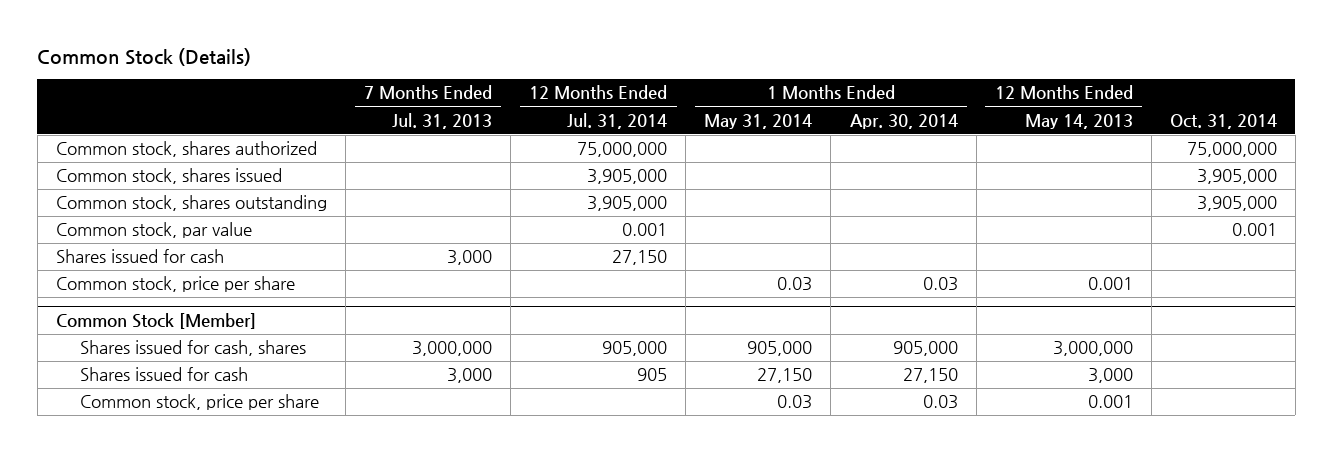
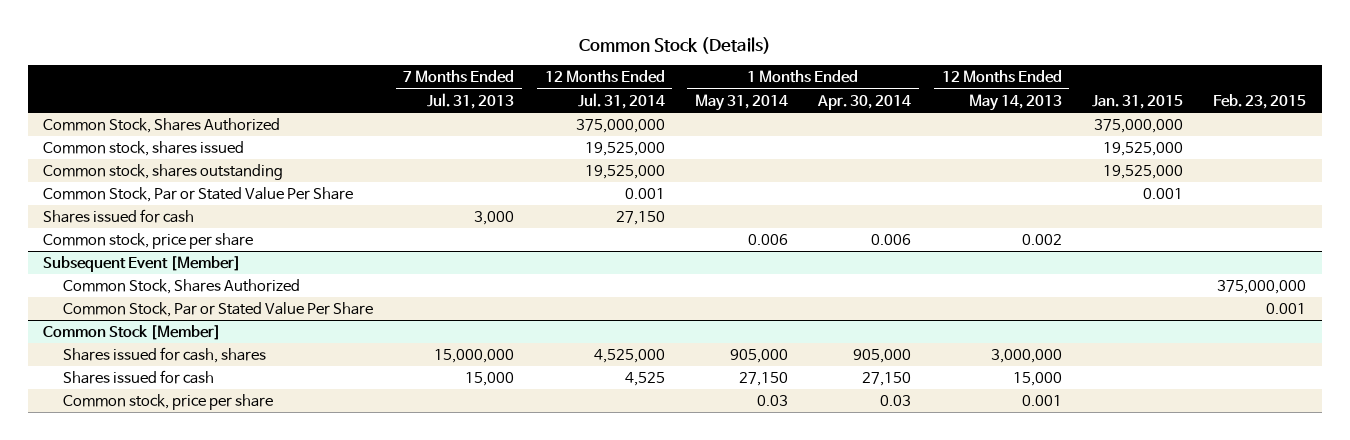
[1169,113,1277,129] Oct. 31, 2014 -> none
none -> [1092,94,1184,109] Jan. 31, 2015
none -> [1213,93,1307,109] Feb. 23, 2015
[55,141,317,158] Common stock, shares authorized -> [43,117,281,133] Common Stock, Shares Authorized
[577,142,668,158] 75,000,000 -> [575,118,665,133] 375,000,000
[587,169,668,185] 3,905,000 -> [584,141,665,156] 19,525,000
[587,196,668,212] 3,905,000 -> [584,164,665,179] 19,525,000
[55,222,252,239] Common stock, par value -> [43,186,354,202] Common Stock, Par or Stated Value Per Share
[777,277,813,292] 0.03 -> [748,233,789,245] 0.006
[922,277,958,292] 0.03 -> [871,233,912,245] 0.006
[1087,277,1133,291] 0.001 -> [1021,233,1062,245] 0.002
none -> [43,255,242,272] Subsequent Event [Member]
none -> [63,278,301,294] Common Stock, Shares Authorized
none -> [63,301,374,317] Common Stock, Par or Stated Value Per Share
[412,341,493,357] 3,000,000 -> [434,348,515,363] 15,000,000
[602,341,668,357] 905,000 -> [593,348,665,363] 4,525,000
[447,368,493,384] 3,000 -> [465,371,515,386] 15,000
[637,368,668,382] 905 -> [624,371,665,386] 4,525
[1087,368,1133,384] 3,000 -> [1012,371,1062,386] 15,000

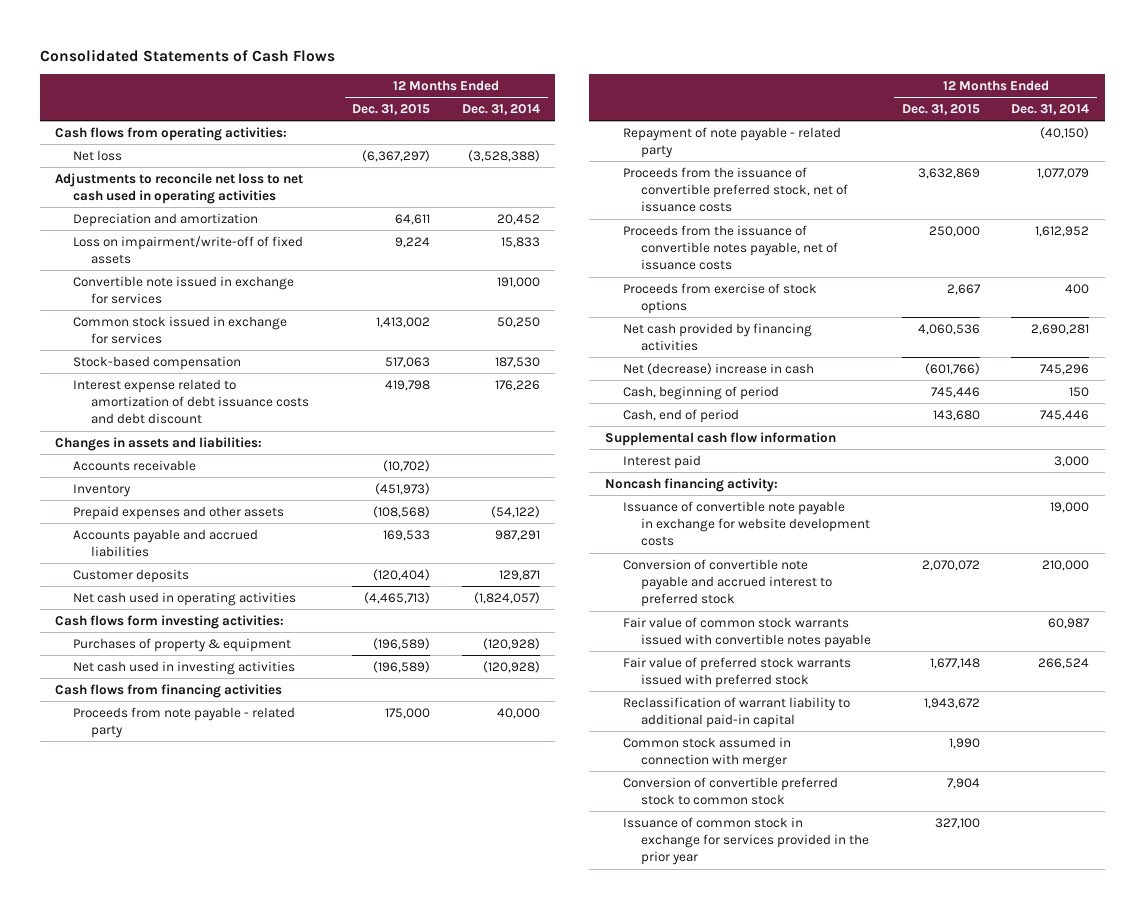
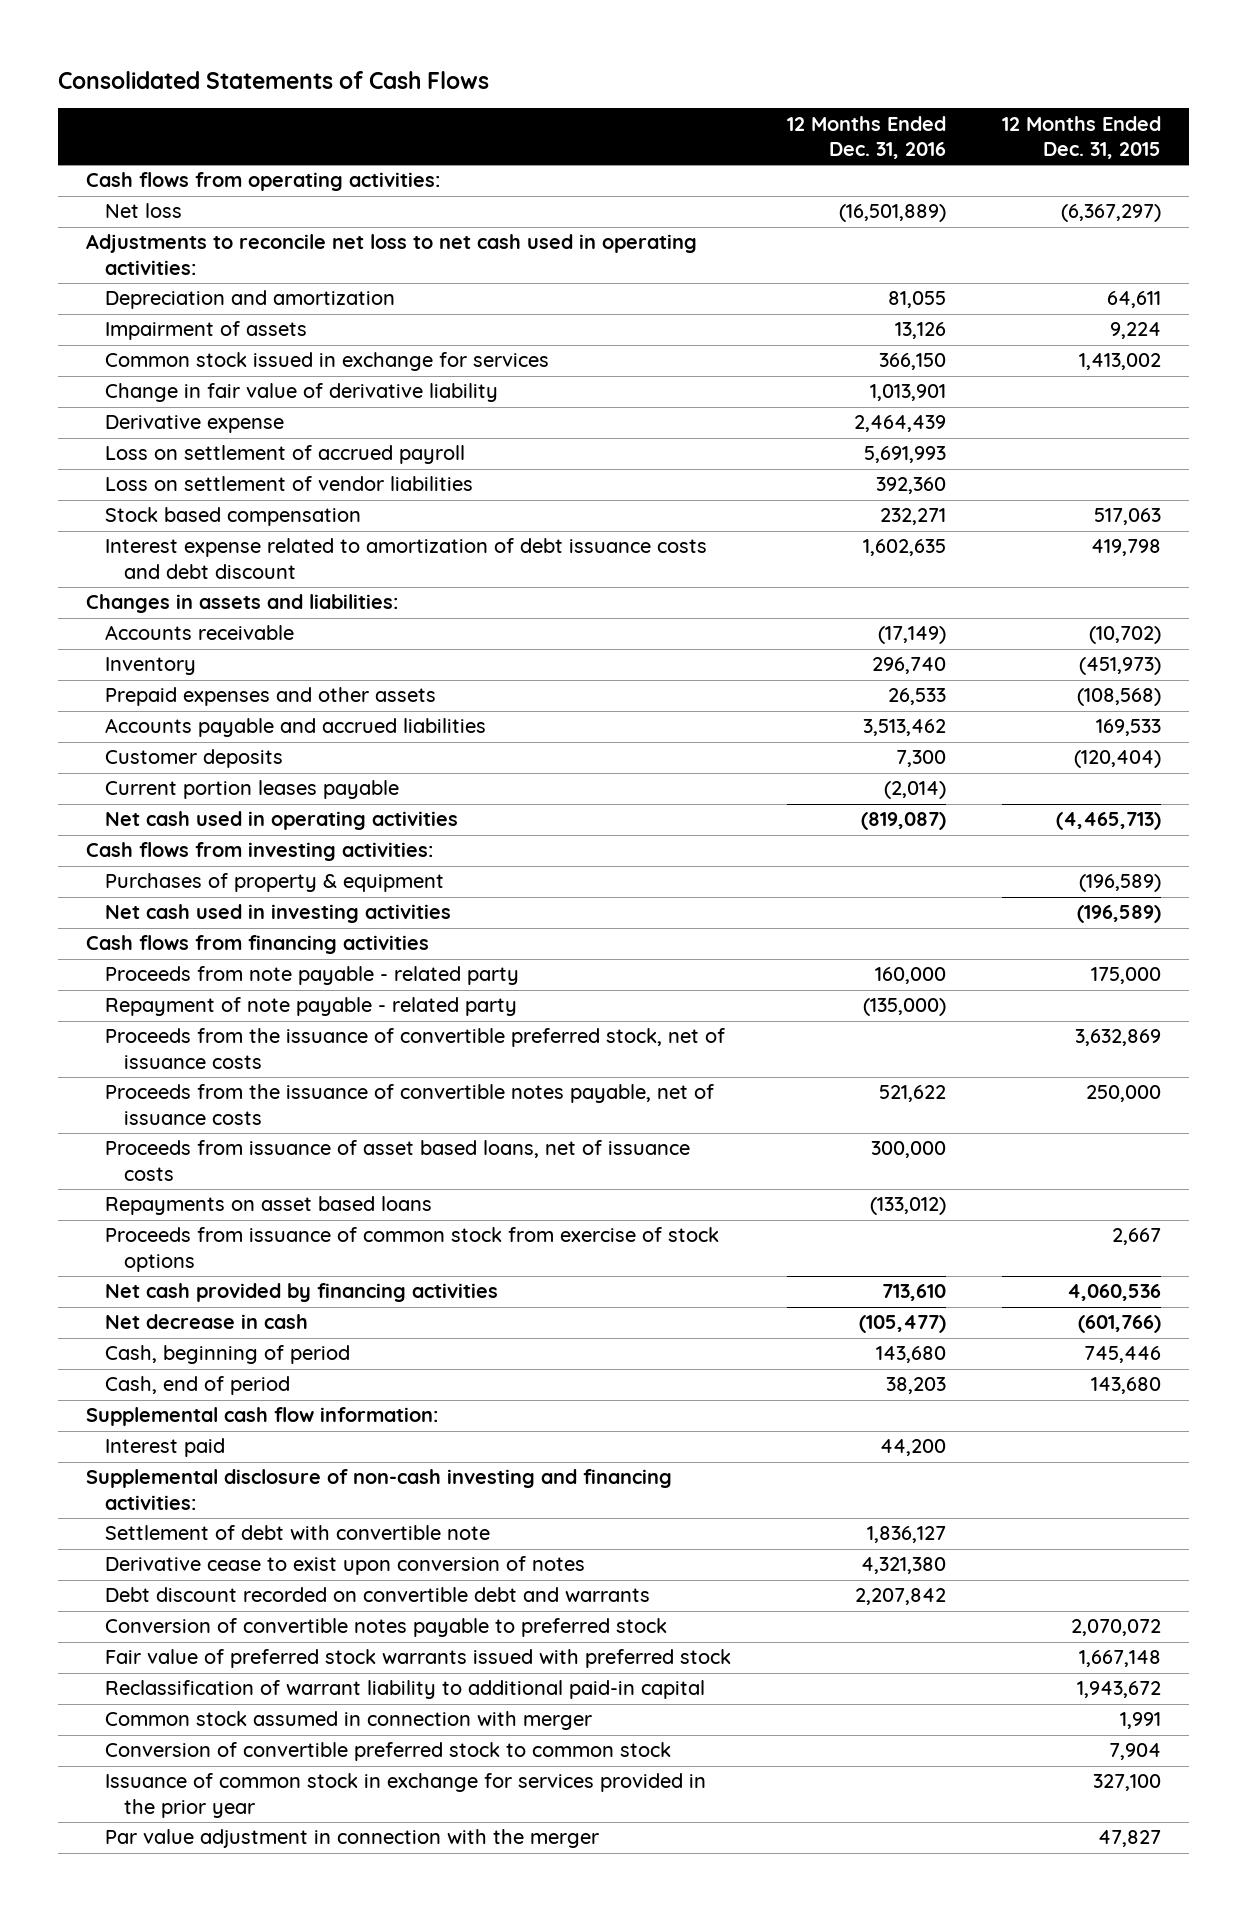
[461,103,540,115] Dec. 31, 2014 -> none
none -> [787,115,947,159] 12 Months Ended Dec. 31, 2016
[55,172,304,205] Adjustments to reconcile net loss to net cash used in operating activities -> [85,234,697,275] Adjustments to reconcile net loss to net cash used in operating activities:
[73,275,295,305] Convertible note issued in exchange for services -> none
[73,235,304,265] Loss on impairment/write-off of fixed assets -> [104,321,307,341] Impairment of assets
none -> [104,383,498,403] Change in fair value of derivative liability
none -> [104,415,284,434] Derivative expense
none -> [104,445,465,465] Loss on settlement of accrued payroll
none -> [104,476,473,492] Loss on settlement of vendor liabilities
[73,355,242,370] Stock-based compensation -> [104,507,361,527] Stock based compensation
none -> [104,780,399,800] Current portion leases payable
[55,614,285,629] Cash flows form investing activities: -> [85,842,433,862] Cash flows from investing activities:
none -> [104,1140,690,1181] Proceeds from issuance of asset based loans, net of issuance costs
none -> [104,1196,432,1216] Repayments on asset based loans
[622,282,817,315] Proceeds from exercise of stock options -> [104,1227,719,1272] Proceeds from issuance of common stock from exercise of stock options
[622,362,814,375] Net (decrease) increase in cash -> [104,1314,308,1330] Net decrease in cash
[604,431,836,446] Supplemental cash flow information -> [85,1407,438,1427] Supplemental cash flow information:
[622,500,870,547] Issuance of convertible note payable in exchange for website development costs -> none
[622,616,871,649] Fair value of common stock warrants issued with convertible notes payable -> none
[604,477,778,492] Noncash financing activity: -> [85,1469,672,1510] Supplemental disclosure of non-cash investing and financing activities:
none -> [104,1525,490,1541] Settlement of debt with convertible note
none -> [104,1556,585,1576] Derivative cease to exist upon conversion of notes
none -> [104,1587,650,1603] Debt discount recorded on convertible debt and warrants
[622,558,832,608] Conversion of convertible note payable and accrued interest to preferred stock -> [104,1618,667,1638] Conversion of convertible notes payable to preferred stock
[930,657,981,669] 1,677,148 -> [1079,1650,1162,1668] 1,667,148
[949,737,981,749] 1,990 -> [1120,1712,1162,1730] 1,991
none -> [104,1829,599,1849] Par value adjustment in connection with the merger

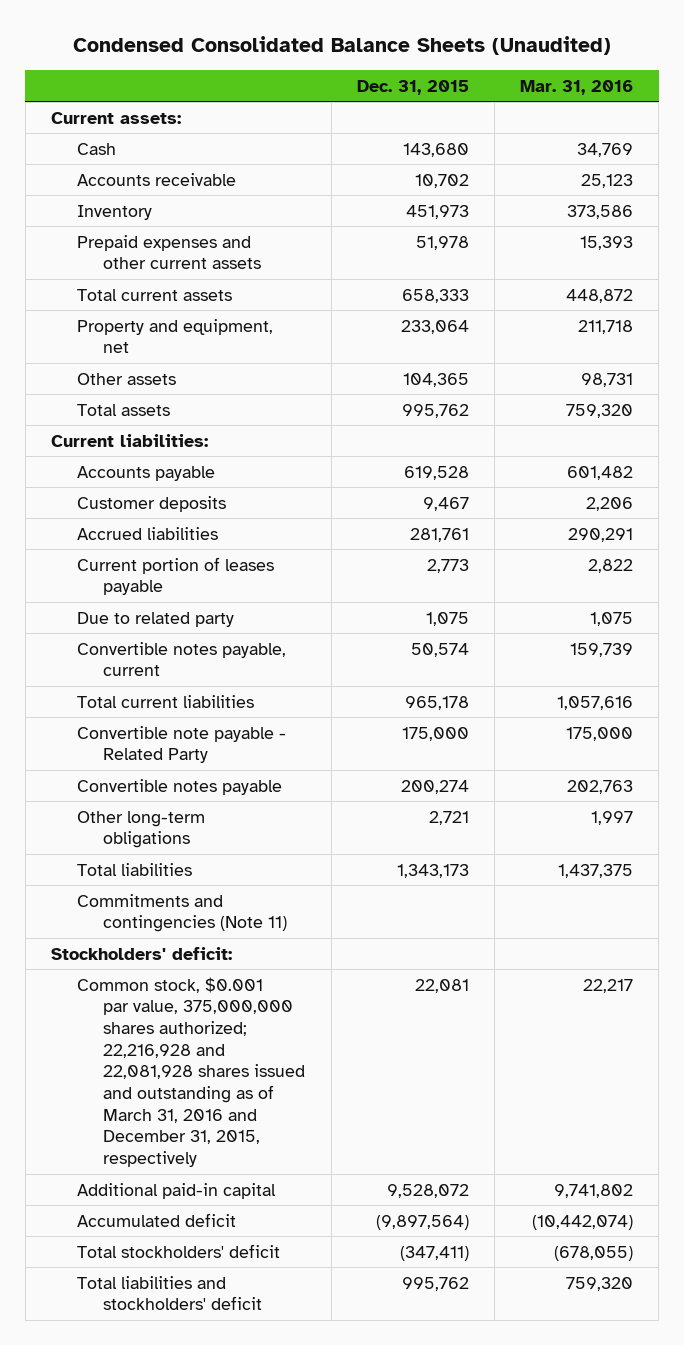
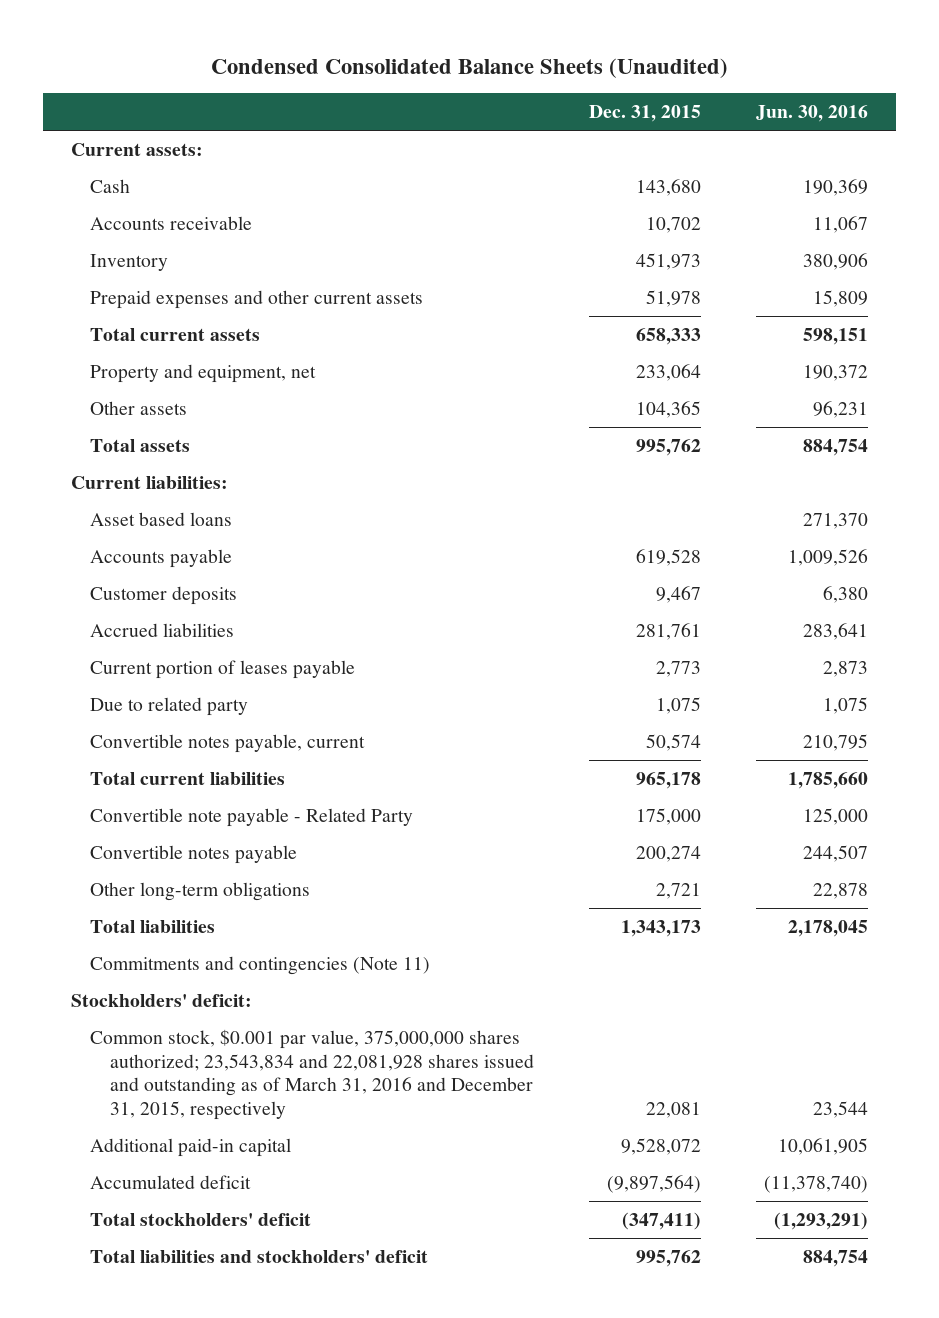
[520,79,634,95] Mar. 31, 2016 -> none
none -> [756,105,869,123] Jun. 30, 2016
none -> [90,511,233,526] Asset based loans
[77,976,306,1167] Common stock, $0.001 par value, 375,000,000 shares authorized; 22,216,928 and 22,081,928 shares issued and outstanding as of March 31, 2016 and December 31, 2015, respectively -> [90,1028,534,1120] Common stock, $0.001 par value, 375,000,000 shares authorized; 23,543,834 and 22,081,928 shares issued and outstanding as of March 31, 2016 and December 31, 2015, respectively

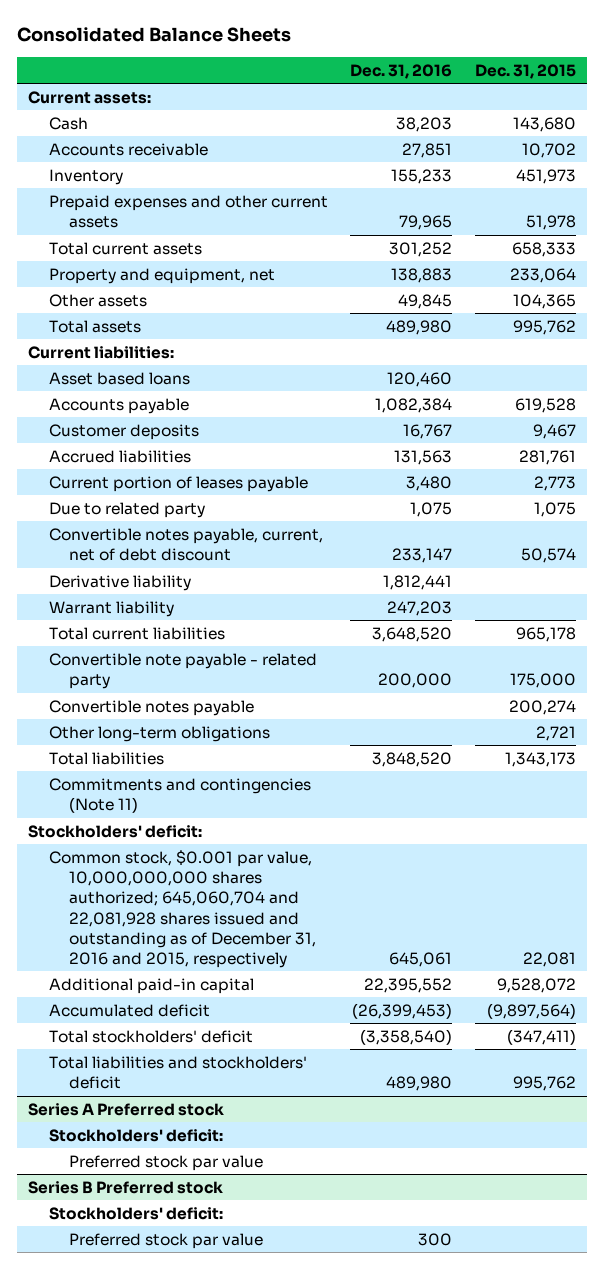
[210,57,728,78] Condensed Consolidated Balance Sheets (Unaudited) -> [16,26,291,42] Consolidated Balance Sheets
[756,105,869,123] Jun. 30, 2016 -> none
none -> [350,63,453,79] Dec. 31, 2016
[90,733,366,753] Convertible notes payable, current -> [48,527,323,562] Convertible notes payable, current, net of debt discount
none -> [48,574,191,591] Derivative liability
none -> [48,600,174,617] Warrant liability
[90,807,414,827] Convertible note payable - Related Party -> [48,652,317,690] Convertible note payable - related party
[90,1028,534,1120] Common stock, $0.001 par value, 375,000,000 shares authorized; 23,543,834 and 22,081,928 shares issued and outstanding as of March 31, 2016 and December 31, 2015, respectively -> [48,849,317,969] Common stock, $0.001 par value, 10,000,000,000 shares authorized; 645,060,704 and 22,081,928 shares issued and outstanding as of December 31, 2016 and 2015, respectively
none -> [27,1102,224,1116] Series A Preferred stock
none -> [48,1128,223,1142] Stockholders' deficit:
none -> [69,1154,264,1171] Preferred stock par value
none -> [27,1180,223,1194] Series B Preferred stock
none -> [48,1206,223,1220] Stockholders' deficit:
none -> [69,1232,264,1249] Preferred stock par value

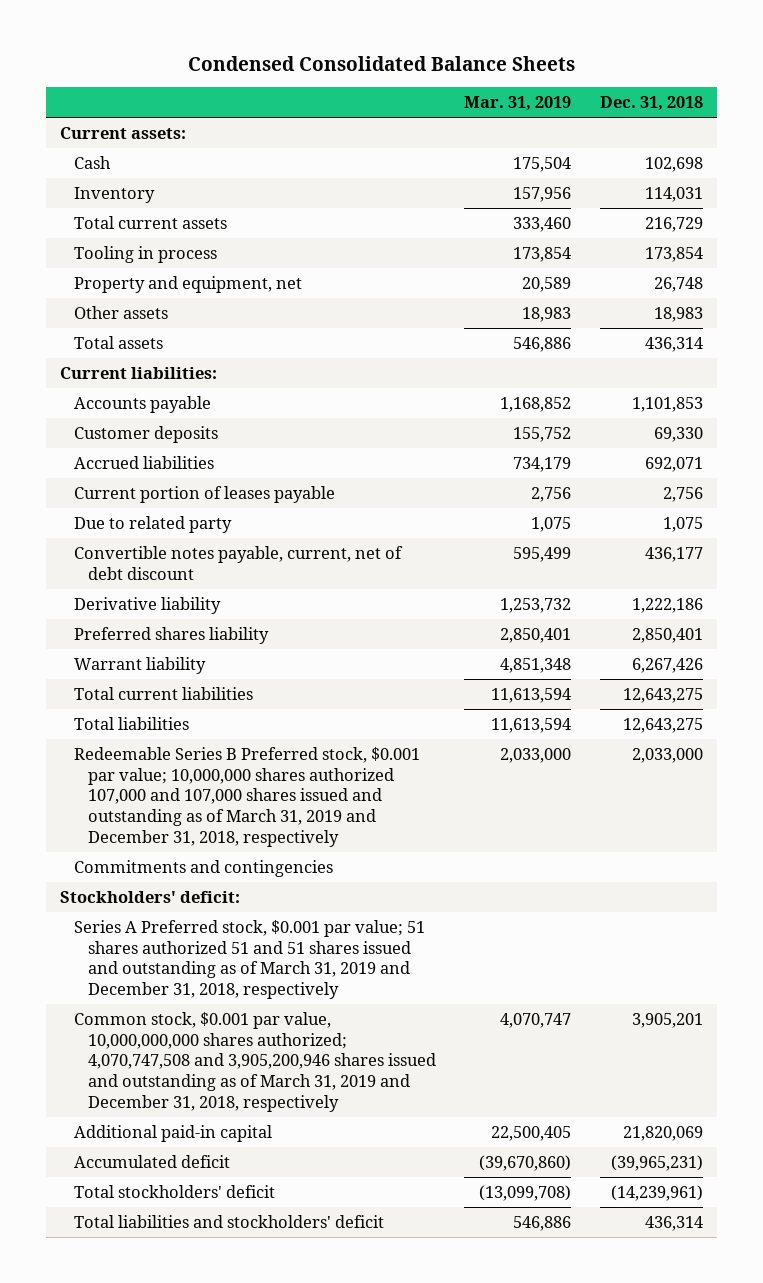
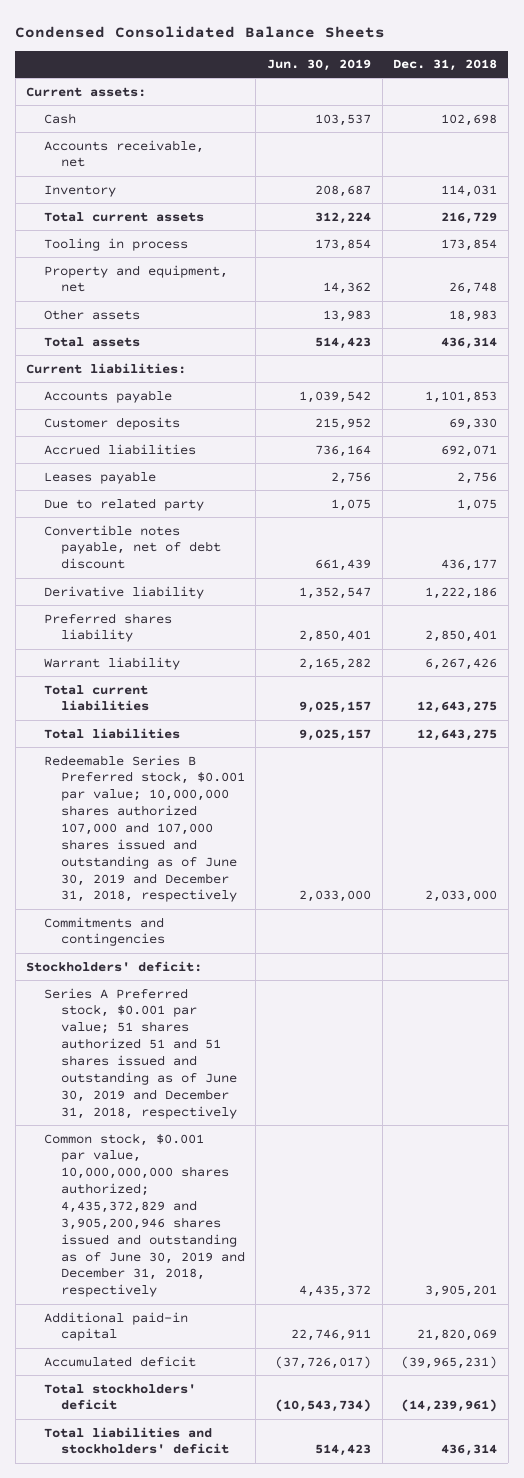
[464,96,572,112] Mar. 31, 2019 -> none
none -> [267,59,372,72] Jun. 30, 2019
none -> [43,139,204,168] Accounts receivable, net
[73,485,335,503] Current portion of leases payable -> [43,470,156,484] Leases payable
[73,545,403,580] Convertible notes payable, current, net of debt discount -> [43,524,221,570] Convertible notes payable, net of debt discount
[73,746,420,847] Redeemable Series B Preferred stock, $0.001 par value; 10,000,000 shares authorized 107,000 and 107,000 shares issued and outstanding as of March 31, 2019 and December 31, 2018, respectively -> [43,754,245,903] Redeemable Series B Preferred stock, $0.001 par value; 10,000,000 shares authorized 107,000 and 107,000 shares issued and outstanding as of June 30, 2019 and December 31, 2018, respectively
[73,919,425,1000] Series A Preferred stock, $0.001 par value; 51 shares authorized 51 and 51 shares issued and outstanding as of March 31, 2019 and December 31, 2018, respectively -> [43,987,237,1119] Series A Preferred stock, $0.001 par value; 51 shares authorized 51 and 51 shares issued and outstanding as of June 30, 2019 and December 31, 2018, respectively
[73,1011,436,1112] Common stock, $0.001 par value, 10,000,000,000 shares authorized; 4,070,747,508 and 3,905,200,946 shares issued and outstanding as of March 31, 2019 and December 31, 2018, respectively -> [43,1132,245,1298] Common stock, $0.001 par value, 10,000,000,000 shares authorized; 4,435,372,829 and 3,905,200,946 shares issued and outstanding as of June 30, 2019 and December 31, 2018, respectively

